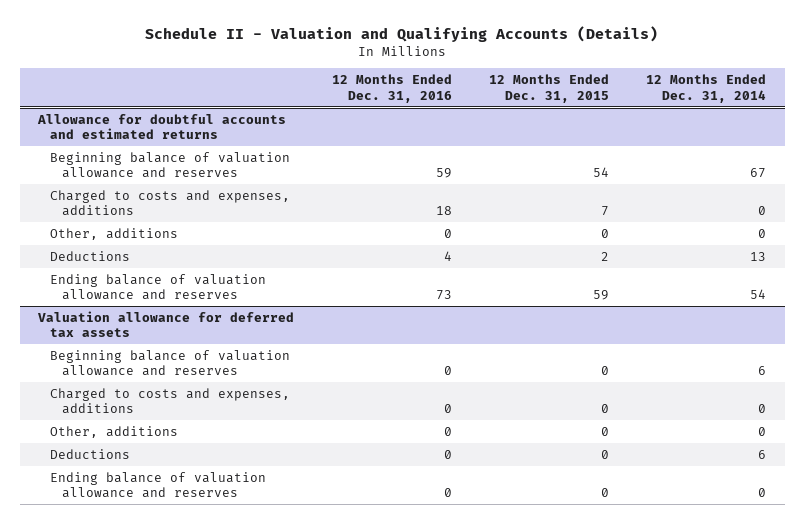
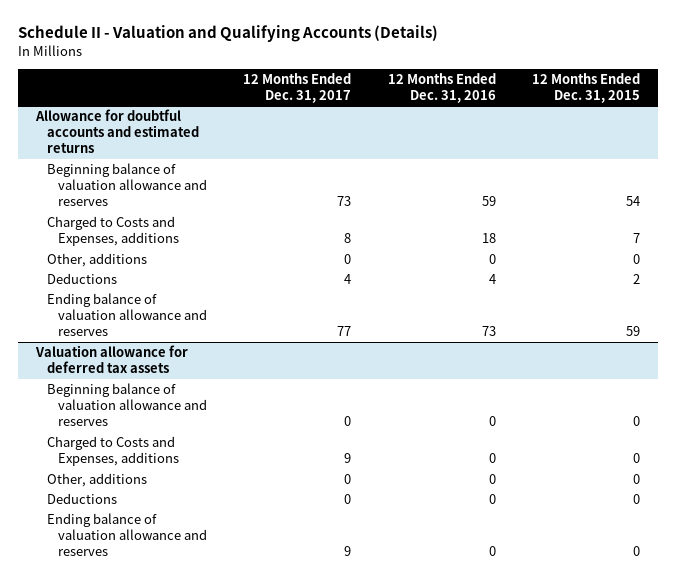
[646,74,767,103] 12 Months Ended Dec. 31, 2014 -> none
none -> [243,72,352,103] 12 Months Ended Dec. 31, 2017
[50,189,291,217] Charged to costs and expenses, additions -> [47,215,179,247] Charged to Costs and Expenses, additions
[50,387,291,415] Charged to costs and expenses, additions -> [47,435,179,467] Charged to Costs and Expenses, additions

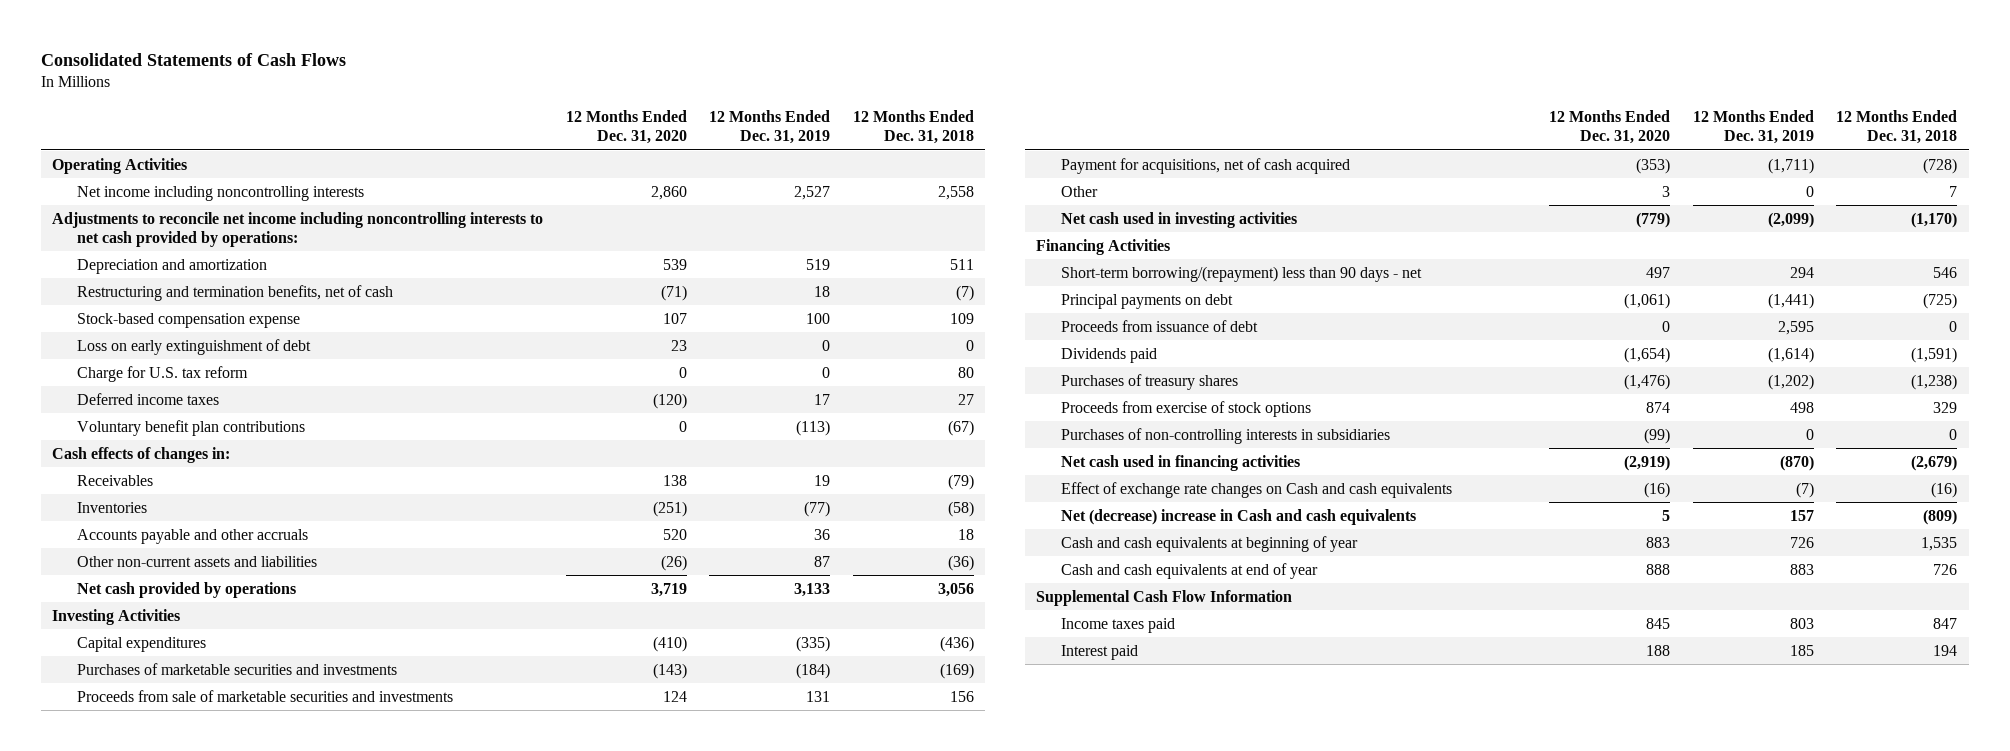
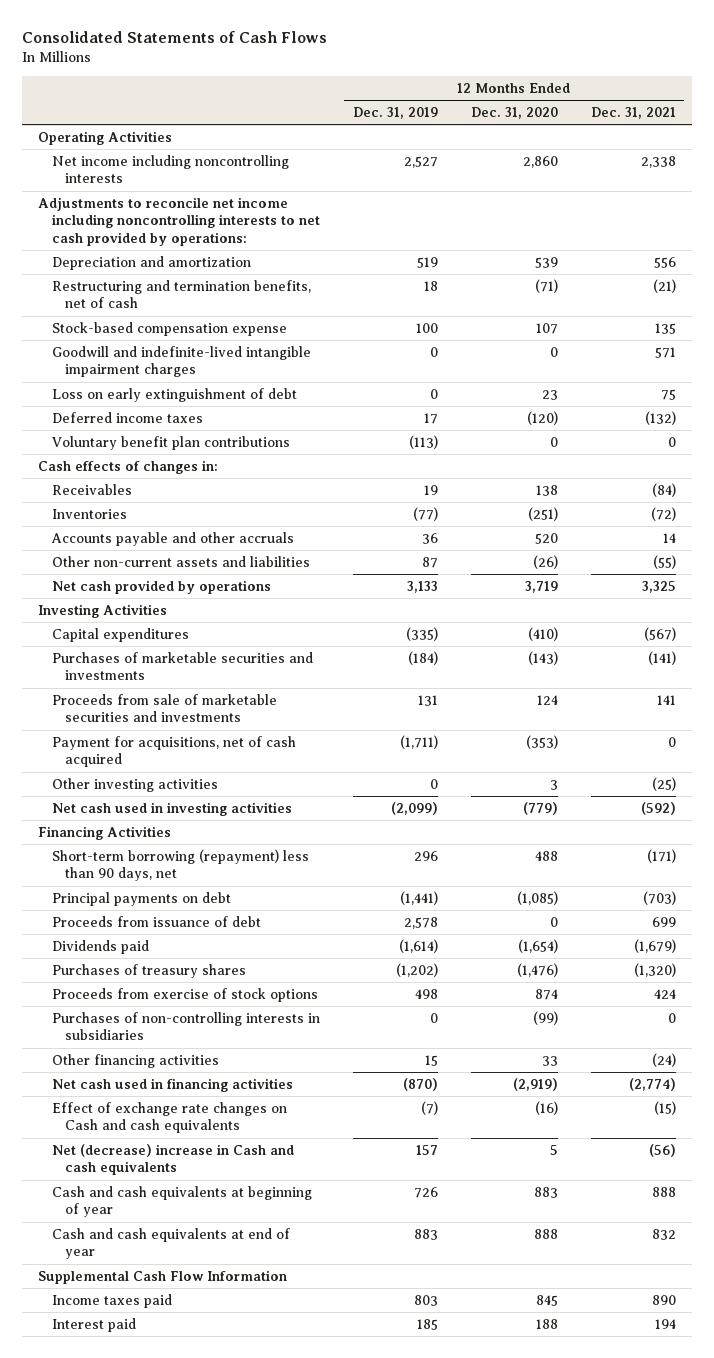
[852,109,974,145] 12 Months Ended Dec. 31, 2018 -> none
none -> [590,107,676,120] Dec. 31, 2021
none -> [51,345,311,378] Goodwill and indefinite-lived intangible impairment charges
[77,365,249,382] Charge for U.S. tax reform -> none
[1060,185,1098,197] Other -> [51,777,218,792] Other investing activities
[1060,265,1422,282] Short-term borrowing/(repayment) less than 90 days - net -> [51,848,309,882] Short-term borrowing (repayment) less than 90 days, net
[1646,266,1671,278] 497 -> [534,850,558,861] 488
[1789,266,1814,278] 294 -> [413,850,438,861] 296
[1624,292,1671,309] (1,061) -> [516,890,558,905] (1,085)
[1777,320,1814,335] 2,595 -> [403,916,438,929] 2,578
none -> [51,1053,219,1068] Other financing activities

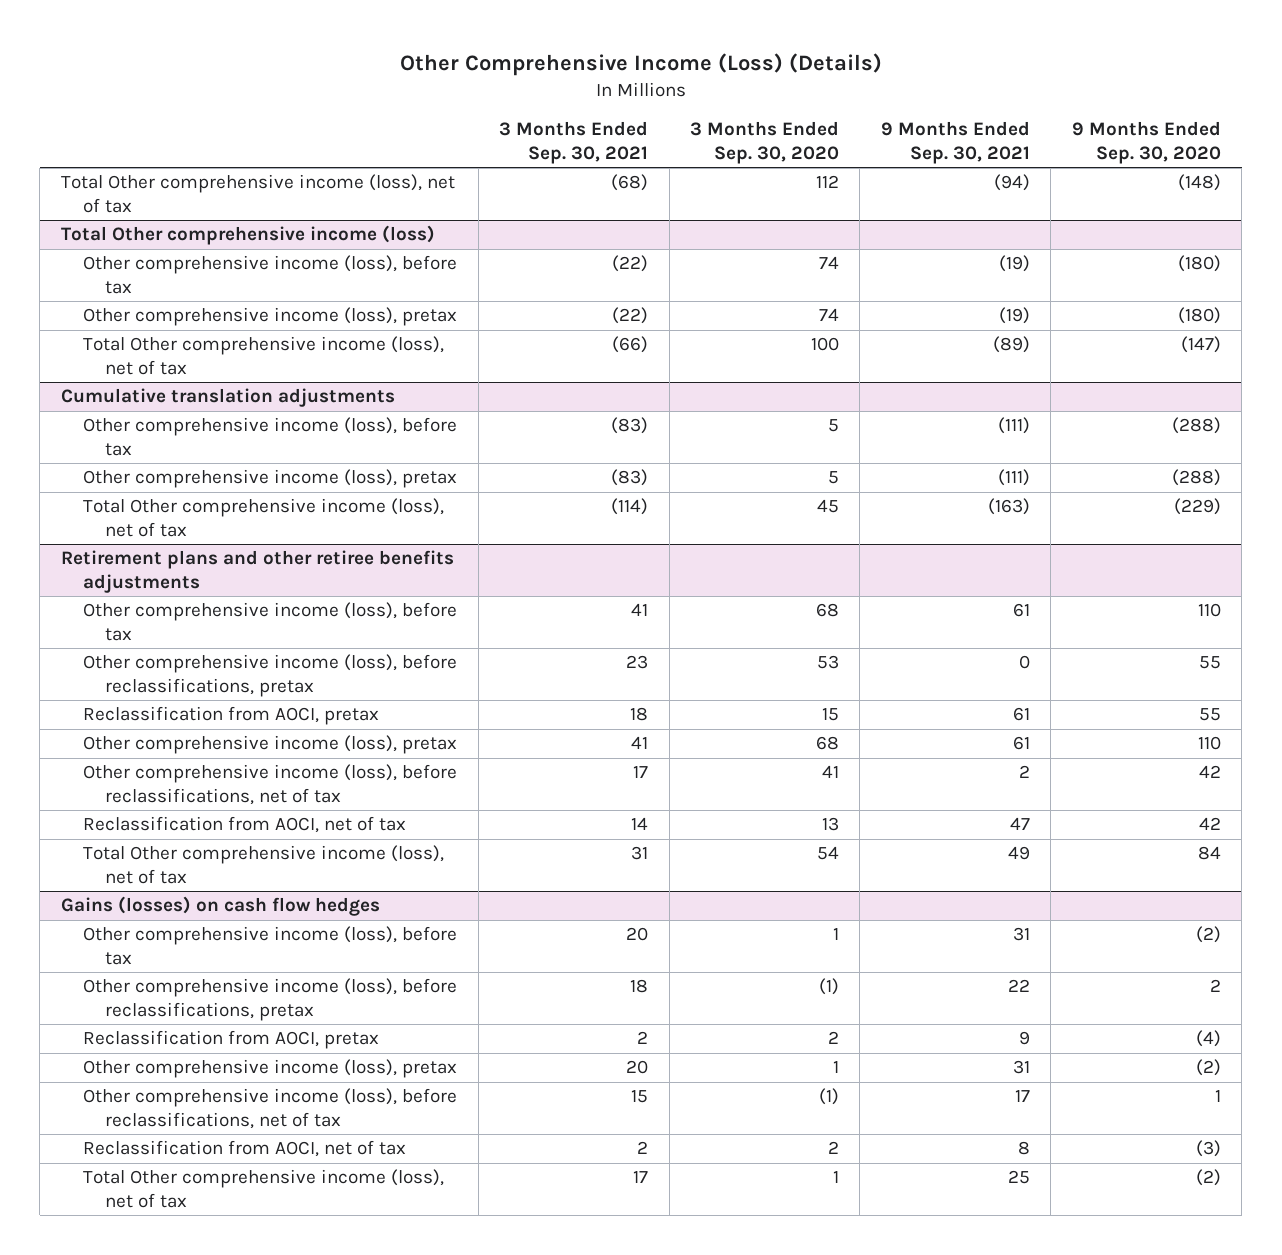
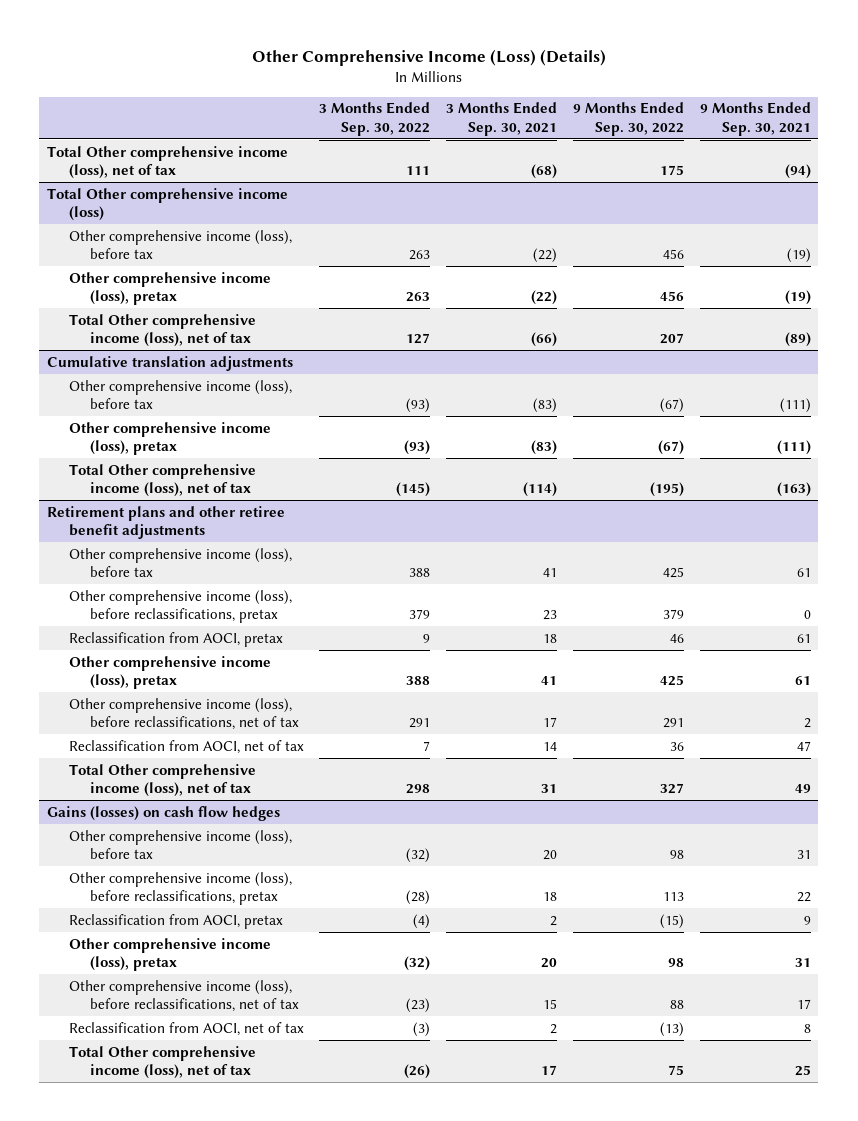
[689,121,839,165] 3 Months Ended Sep. 30, 2020 -> none
[1071,121,1221,165] 9 Months Ended Sep. 30, 2020 -> none
none -> [319,102,431,136] 3 Months Ended Sep. 30, 2022
none -> [572,102,684,136] 9 Months Ended Sep. 30, 2022
[60,550,454,594] Retirement plans and other retiree benefits adjustments -> [46,505,285,539] Retirement plans and other retiree benefit adjustments

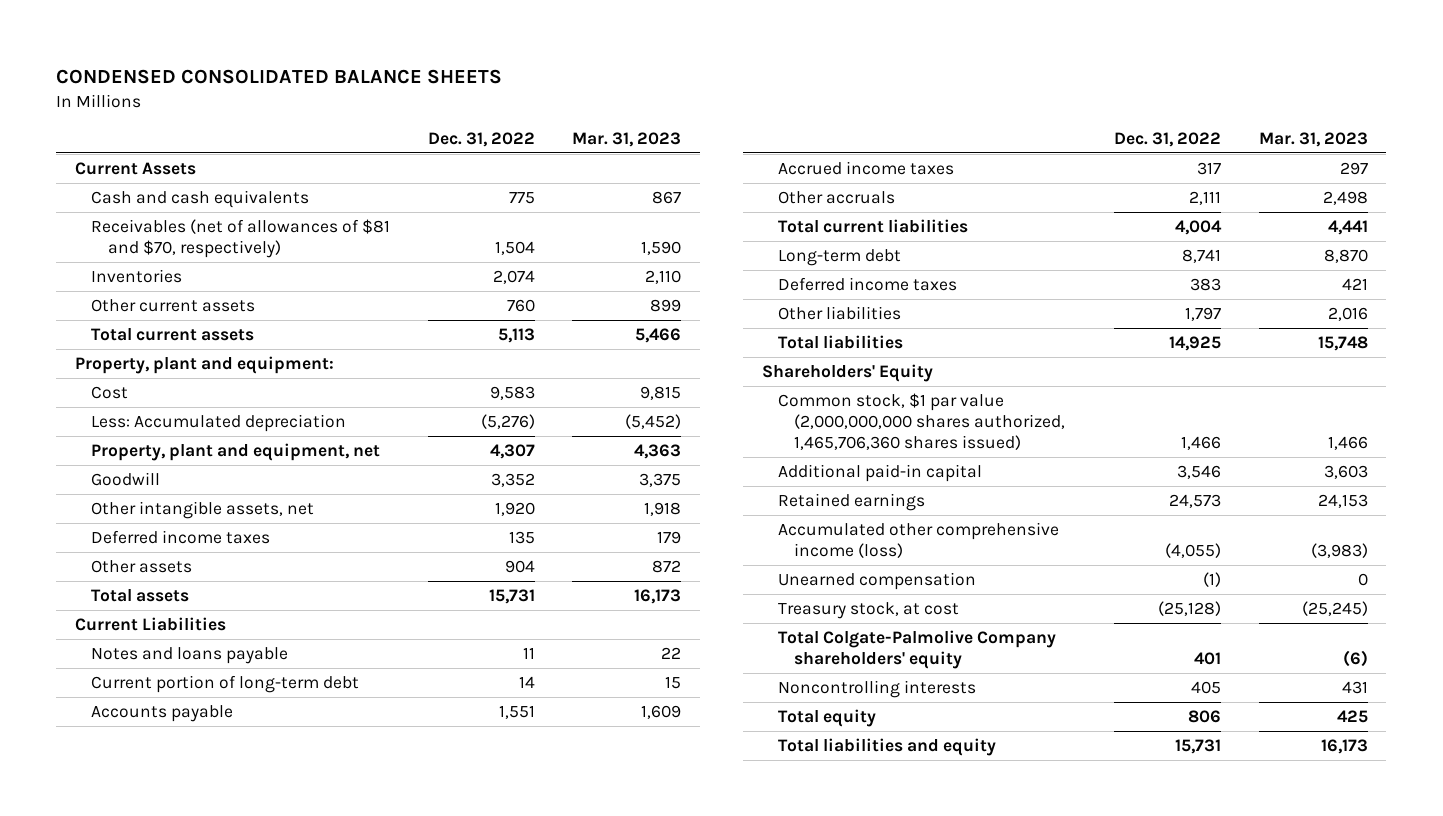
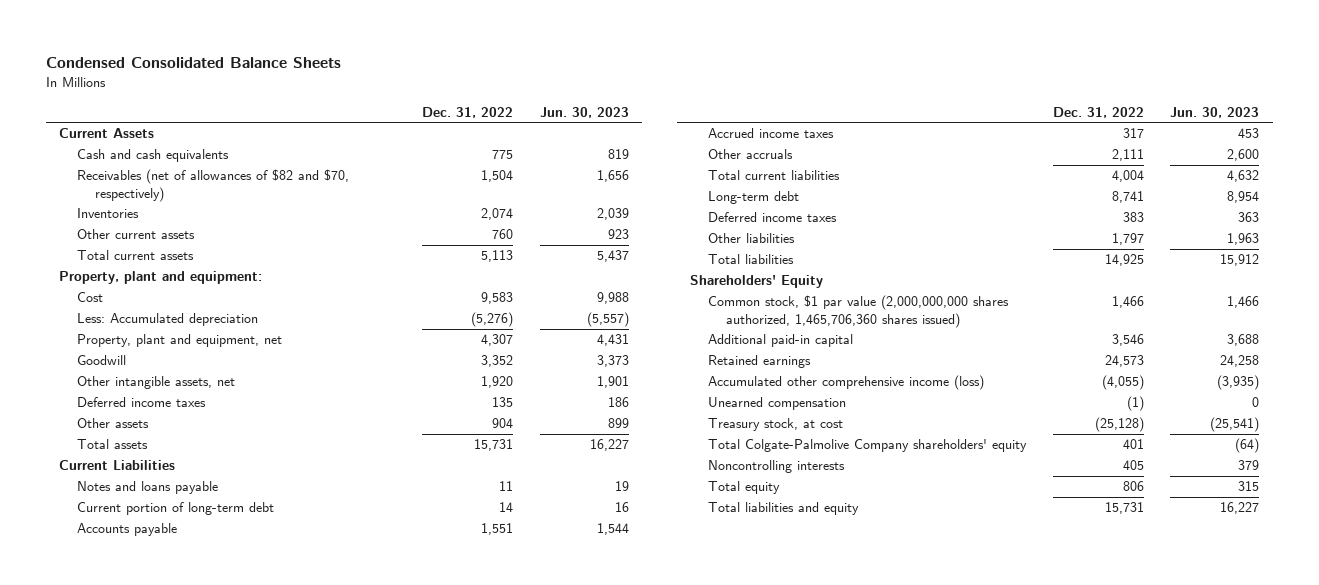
[56,69,503,85] CONDENSED CONSOLIDATED BALANCE SHEETS -> [46,56,342,68] Condensed Consolidated Balance Sheets
[571,131,681,147] Mar. 31, 2023 -> none
none -> [539,106,629,118] Jun. 30, 2023
[91,218,391,259] Receivables (net of allowances of $81 and $70, respectively) -> [77,169,350,202] Receivables (net of allowances of $82 and $70, respectively)

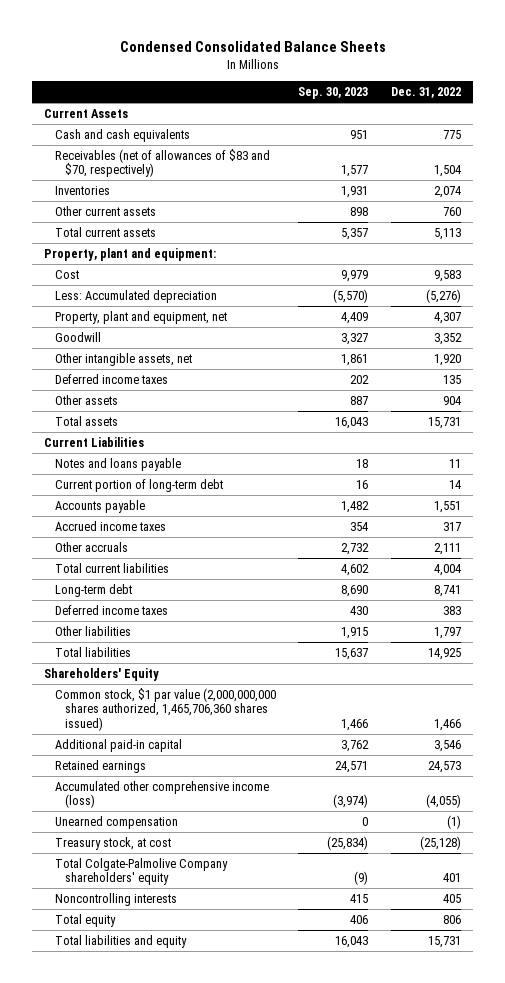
[539,106,629,118] Jun. 30, 2023 -> none
none -> [298,87,369,100] Sep. 30, 2023
[77,169,350,202] Receivables (net of allowances of $82 and $70, respectively) -> [54,148,270,178] Receivables (net of allowances of $83 and $70, respectively)

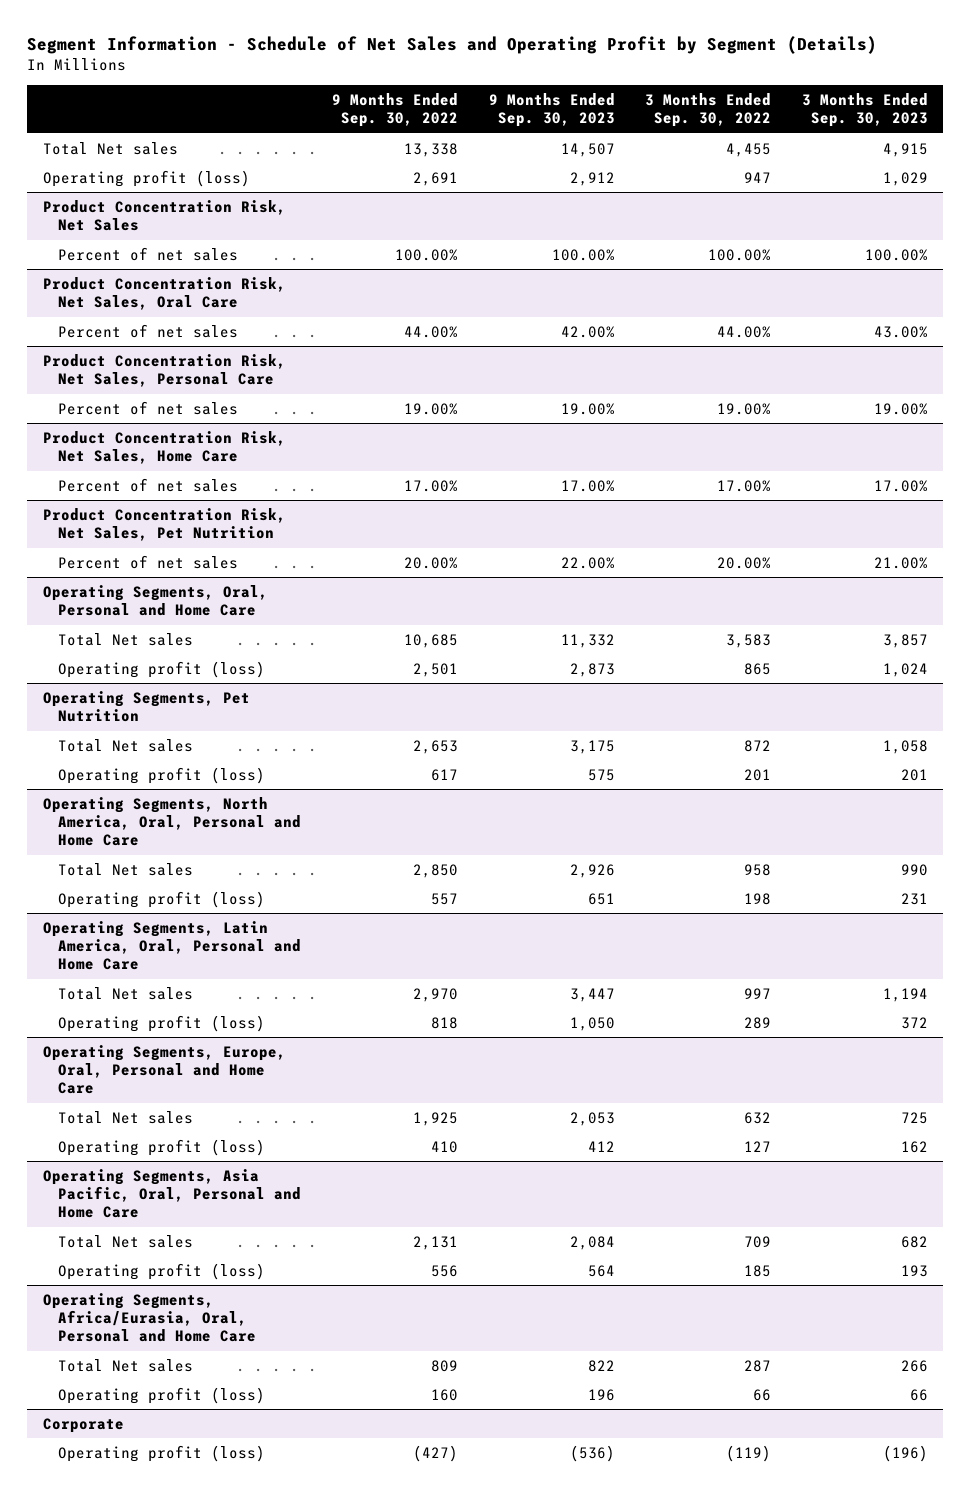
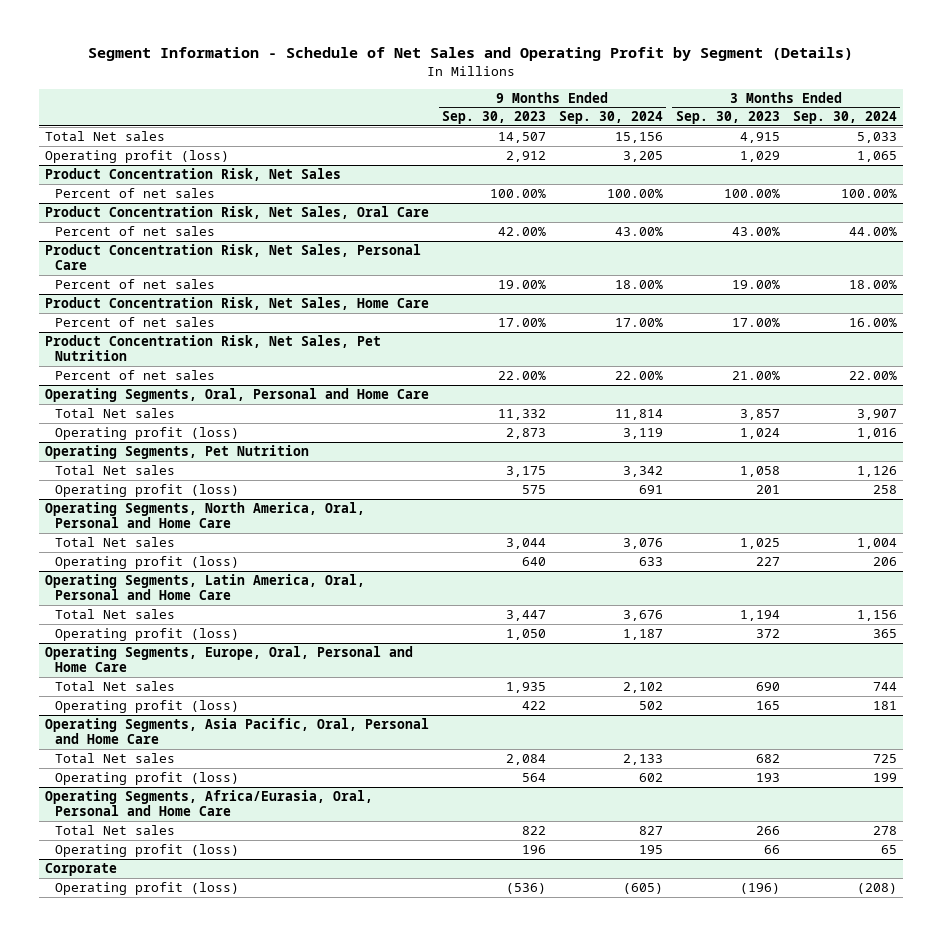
[332,93,459,128] 9 Months Ended Sep. 30, 2022 -> none
[645,93,772,128] 3 Months Ended Sep. 30, 2022 -> none
none -> [558,111,663,125] Sep. 30, 2024
none -> [792,111,897,125] Sep. 30, 2024
[569,863,615,878] 2,926 -> [505,537,546,549] 3,044
[901,863,929,876] 990 -> [739,537,780,549] 1,025
[587,892,615,905] 651 -> [521,556,546,566] 640
[901,892,929,905] 231 -> [755,556,780,566] 227
[569,1111,615,1126] 2,053 -> [505,681,546,693] 1,935
[901,1111,929,1124] 725 -> [755,681,780,691] 690
[587,1140,615,1152] 412 -> [521,700,546,710] 422
[901,1140,929,1153] 162 -> [755,700,780,710] 165

